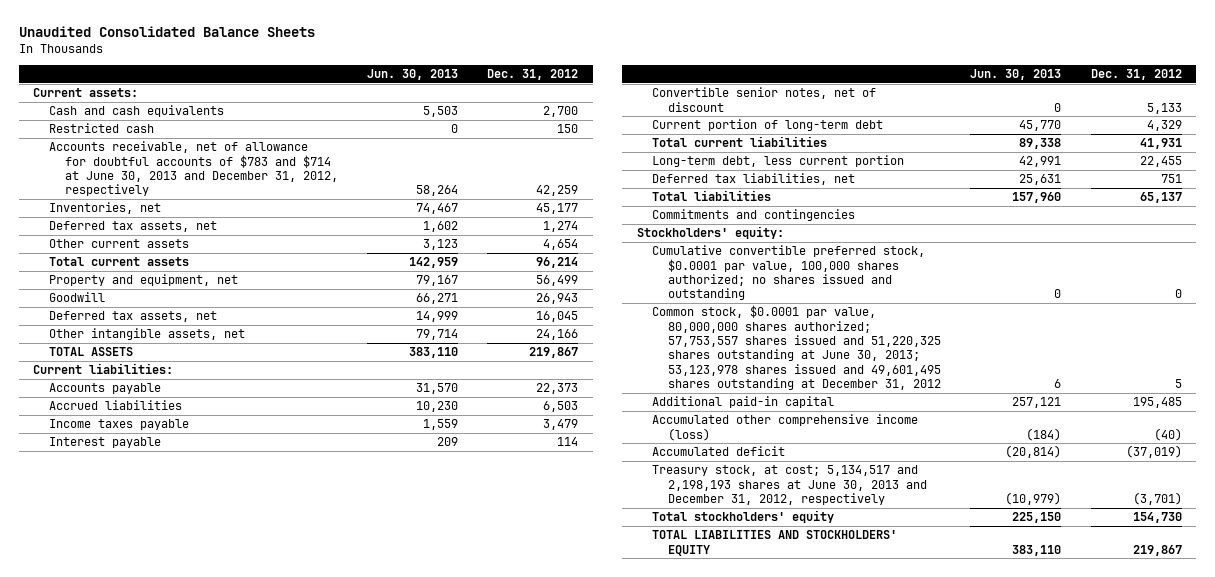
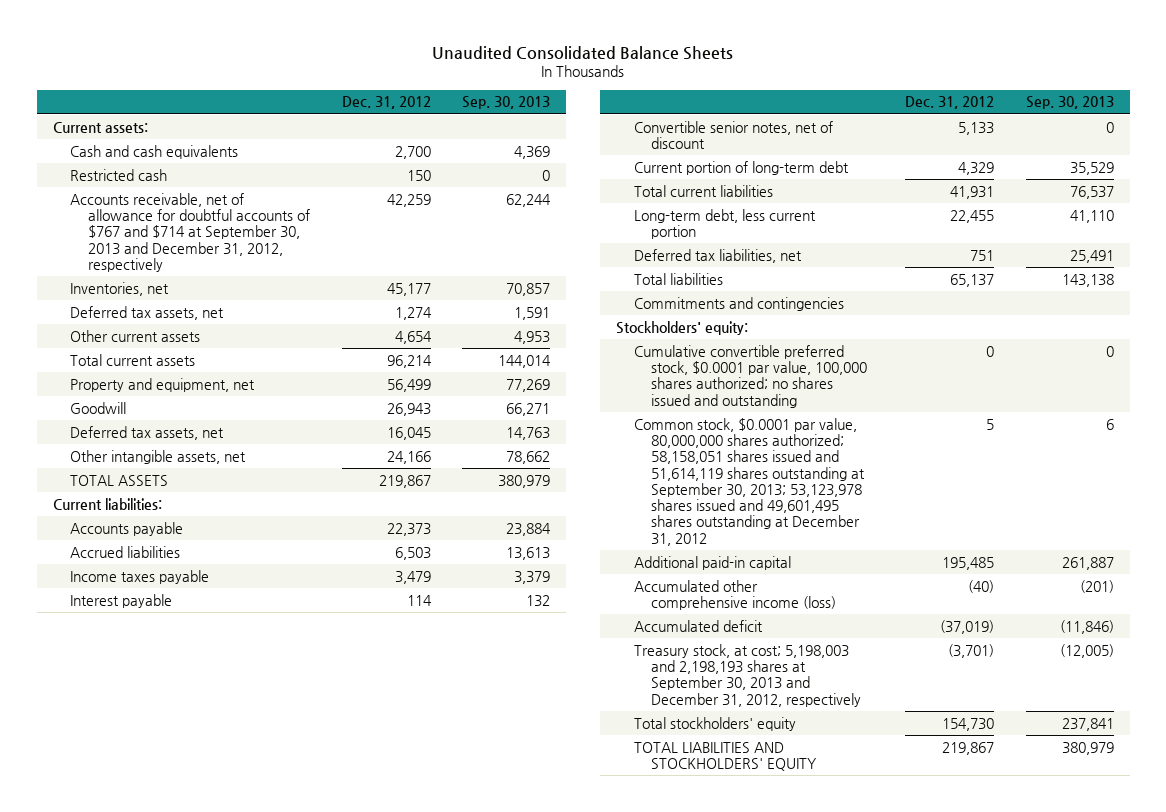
[366,68,458,80] Jun. 30, 2013 -> none
none -> [462,96,551,110] Sep. 30, 2013
[48,141,338,197] Accounts receivable, net of allowance for doubtful accounts of $783 and $714 at June 30, 2013 and December 31, 2012, respectively -> [70,192,310,272] Accounts receivable, net of allowance for doubtful accounts of $767 and $714 at September 30, 2013 and December 31, 2012, respectively
[652,305,942,391] Common stock, $0.0001 par value, 80,000,000 shares authorized; 57,753,557 shares issued and 51,220,325 shares outstanding at June 30, 2013; 53,123,978 shares issued and 49,601,495 shares outstanding at December 31, 2012 -> [633,417,866,546] Common stock, $0.0001 par value, 80,000,000 shares authorized; 58,158,051 shares issued and 51,614,119 shares outstanding at September 30, 2013; 53,123,978 shares issued and 49,601,495 shares outstanding at December 31, 2012
[652,465,928,506] Treasury stock, at cost; 5,134,517 and 2,198,193 shares at June 30, 2013 and December 31, 2012, respectively -> [633,643,862,707] Treasury stock, at cost; 5,198,003 and 2,198,193 shares at September 30, 2013 and December 31, 2012, respectively

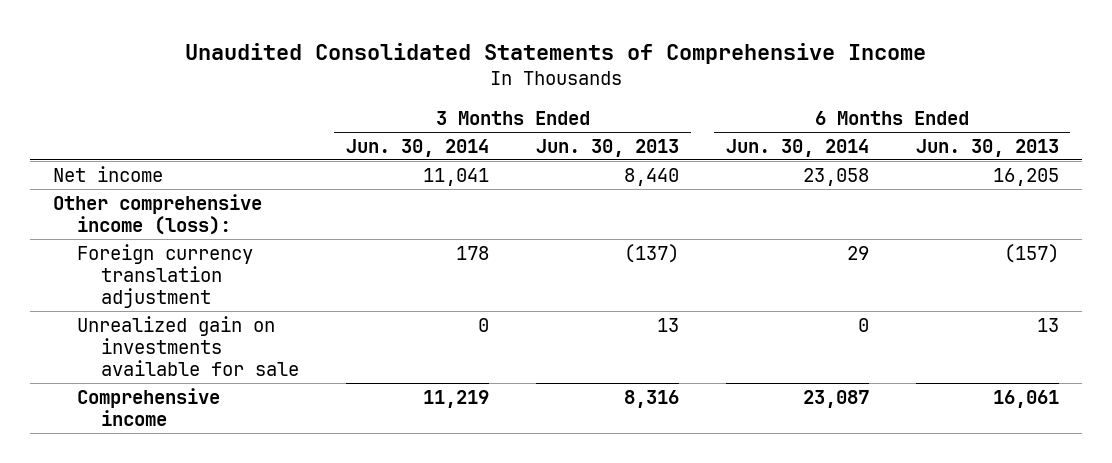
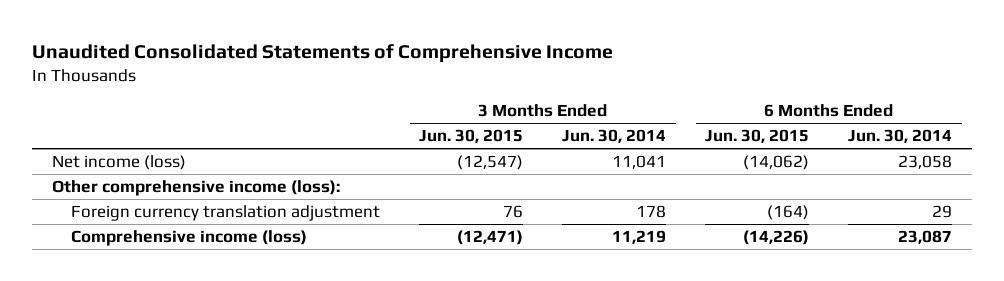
[535,139,679,158] Jun. 30, 2013 -> none
[915,139,1059,158] Jun. 30, 2013 -> none
none -> [419,129,524,144] Jun. 30, 2015
none -> [705,129,810,144] Jun. 30, 2015
[53,165,164,182] Net income -> [51,155,186,171] Net income (loss)
[77,315,300,377] Unrealized gain on investments available for sale -> none
[77,387,221,426] Comprehensive income -> [71,230,308,247] Comprehensive income (loss)

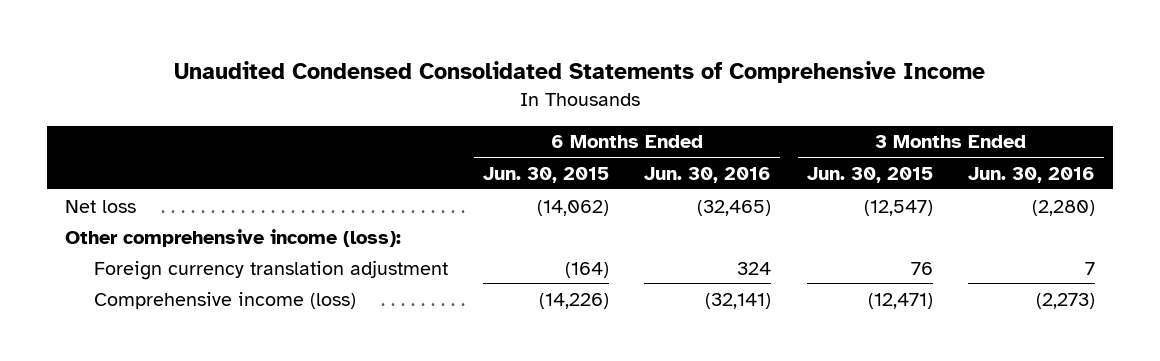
[32,44,614,64] Unaudited Consolidated Statements of Comprehensive Income -> [174,60,986,83] Unaudited Condensed Consolidated Statements of Comprehensive Income
[562,129,667,144] Jun. 30, 2014 -> none
[848,129,953,144] Jun. 30, 2014 -> none
none -> [644,166,772,183] Jun. 30, 2016
none -> [967,166,1095,183] Jun. 30, 2016
[51,155,186,171] Net income (loss) -> [65,199,137,213] Net loss

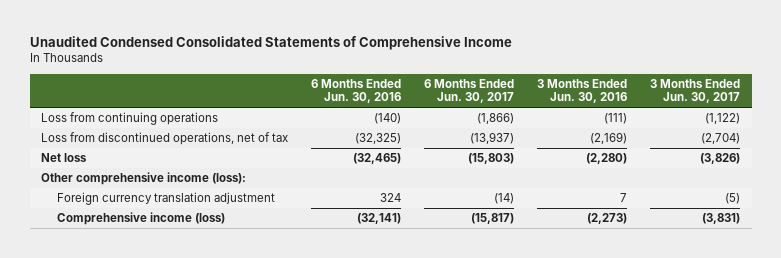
[483,166,610,183] Jun. 30, 2015 -> none
[806,166,933,183] Jun. 30, 2015 -> none
none -> [424,78,515,104] 6 Months Ended Jun. 30, 2017
none -> [650,78,741,104] 3 Months Ended Jun. 30, 2017
none -> [41,112,219,126] Loss from continuing operations
none -> [41,132,289,146] Loss from discontinued operations, net of tax

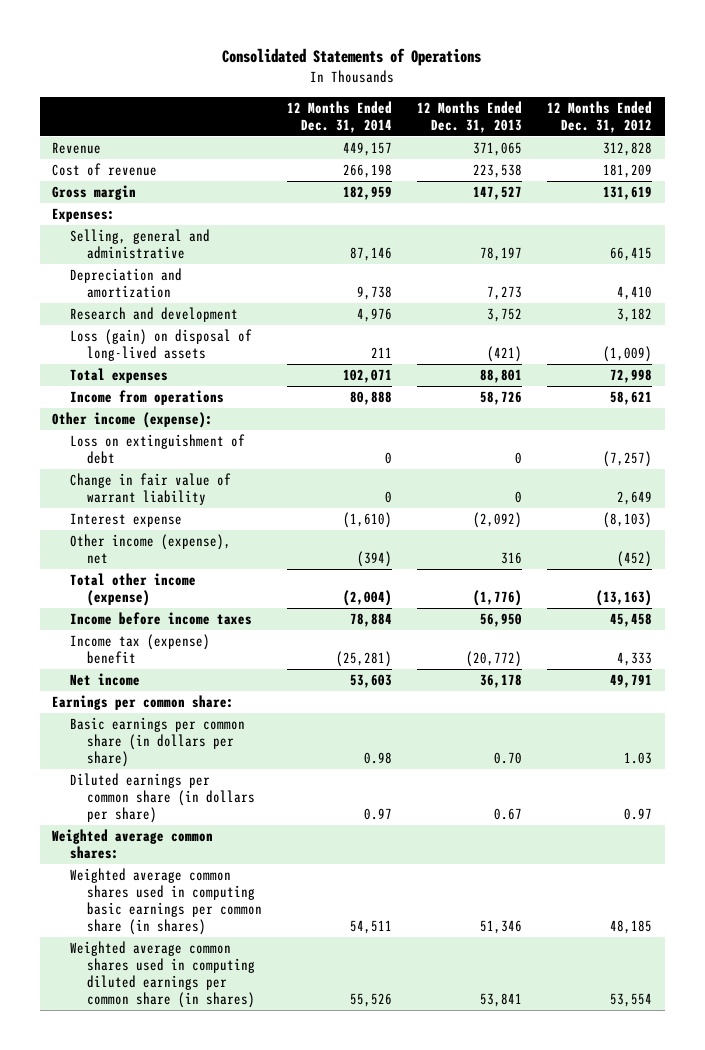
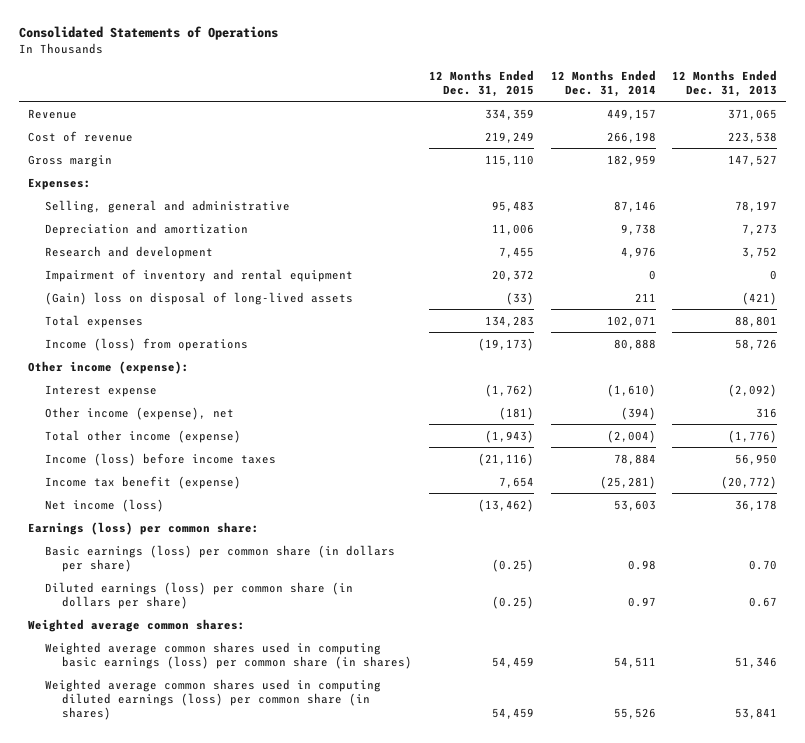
[547,100,653,133] 12 Months Ended Dec. 31, 2012 -> none
none -> [428,69,534,97] 12 Months Ended Dec. 31, 2015
none -> [44,268,353,282] Impairment of inventory and rental equipment
[69,329,252,362] Loss (gain) on disposal of long-lived assets -> [44,291,353,305] (Gain) loss on disposal of long-lived assets
[69,390,224,406] Income from operations -> [44,337,248,351] Income (loss) from operations
[69,434,245,465] Loss on extinguishment of debt -> none
[69,473,231,506] Change in fair value of warrant liability -> none
[69,612,252,626] Income before income taxes -> [44,452,276,466] Income (loss) before income taxes
[69,634,210,665] Income tax (expense) benefit -> [44,475,241,489] Income tax benefit (expense)
[69,673,140,687] Net income -> [44,498,164,512] Net income (loss)
[52,695,235,711] Earnings per common share: -> [27,521,259,535] Earnings (loss) per common share:
[69,717,245,768] Basic earnings per common share (in dollars per share) -> [44,544,395,572] Basic earnings (loss) per common share (in dollars per share)
[69,773,256,824] Diluted earnings per common share (in dollars per share) -> [44,581,353,609] Diluted earnings (loss) per common share (in dollars per share)
[69,868,263,936] Weighted average common shares used in computing basic earnings per common share (in shares) -> [44,641,413,669] Weighted average common shares used in computing basic earnings (loss) per common share (in shares)
[69,941,256,1009] Weighted average common shares used in computing diluted earnings per common share (in shares) -> [44,678,381,720] Weighted average common shares used in computing diluted earnings (loss) per common share (in shares)

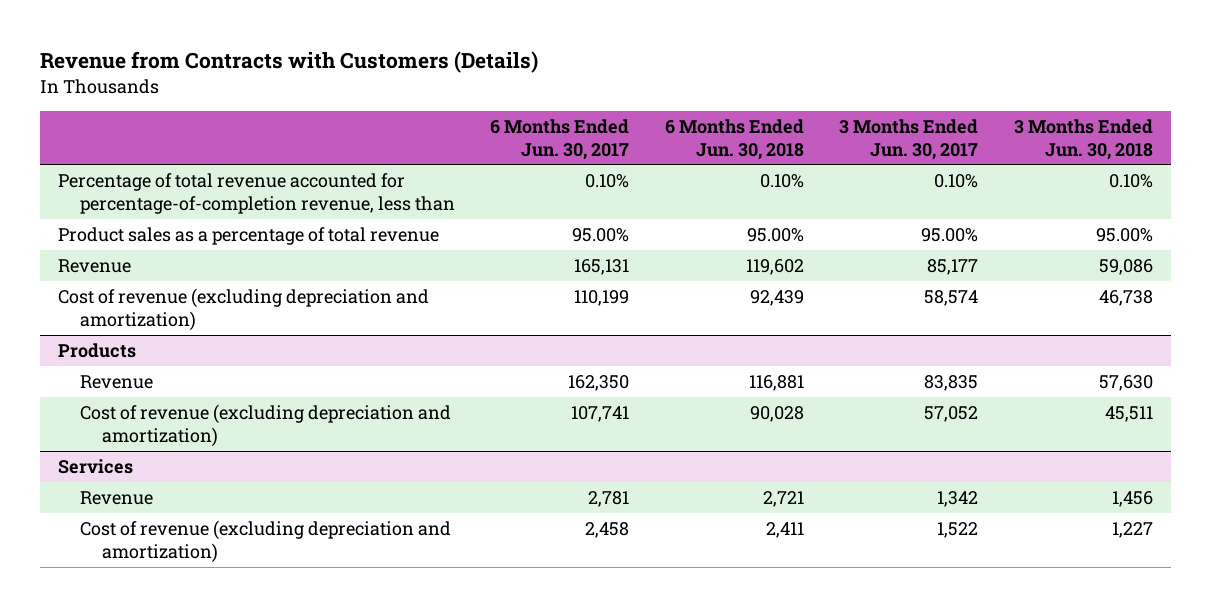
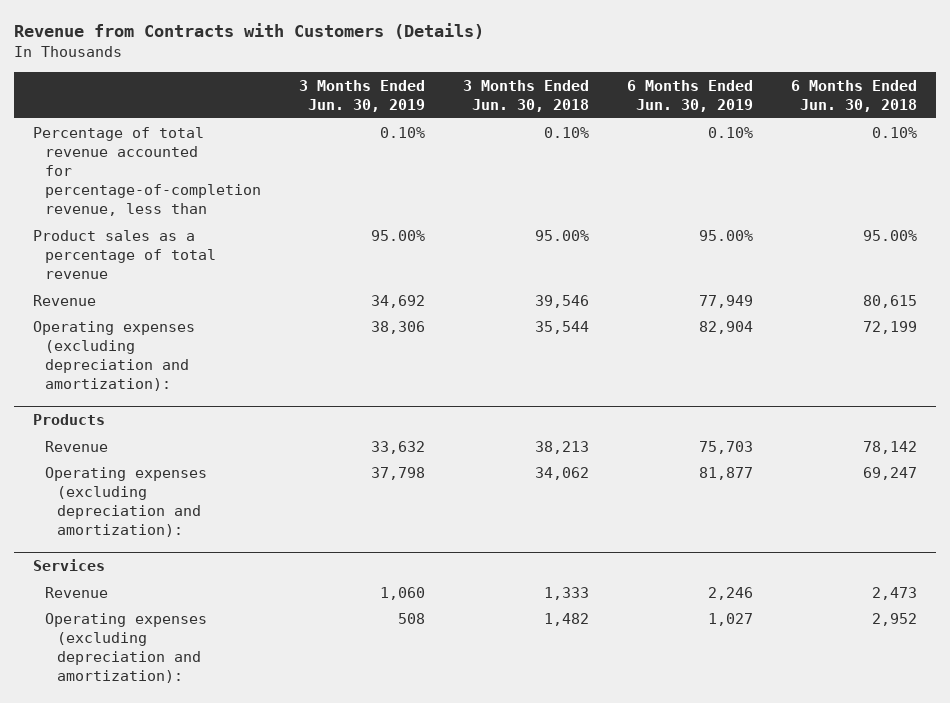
[490,118,630,160] 6 Months Ended Jun. 30, 2017 -> none
[839,118,979,160] 3 Months Ended Jun. 30, 2017 -> none
none -> [299,79,426,112] 3 Months Ended Jun. 30, 2019
none -> [627,79,754,112] 6 Months Ended Jun. 30, 2019
[745,258,804,275] 119,602 -> [863,294,918,308] 80,615
[1098,258,1153,275] 59,086 -> [535,294,590,308] 39,546
[57,287,429,331] Cost of revenue (excluding depreciation and amortization) -> [33,320,196,392] Operating expenses (excluding depreciation and amortization):
[749,289,804,306] 92,439 -> [863,320,918,334] 72,199
[1098,289,1153,306] 46,738 -> [535,320,590,334] 35,544
[748,374,804,391] 116,881 -> [863,440,918,454] 78,142
[1098,374,1153,391] 57,630 -> [535,440,590,454] 38,213
[79,403,451,447] Cost of revenue (excluding depreciation and amortization) -> [45,466,208,538] Operating expenses (excluding depreciation and amortization):
[749,405,804,422] 90,028 -> [863,466,918,480] 69,247
[1104,405,1153,422] 45,511 -> [535,466,590,480] 34,062
[762,490,804,507] 2,721 -> [872,586,918,600] 2,473
[1111,490,1153,507] 1,456 -> [544,586,590,600] 1,333
[79,519,451,563] Cost of revenue (excluding depreciation and amortization) -> [45,612,208,684] Operating expenses (excluding depreciation and amortization):
[765,521,804,538] 2,411 -> [872,612,918,626] 2,952
[1111,521,1153,538] 1,227 -> [544,612,590,626] 1,482

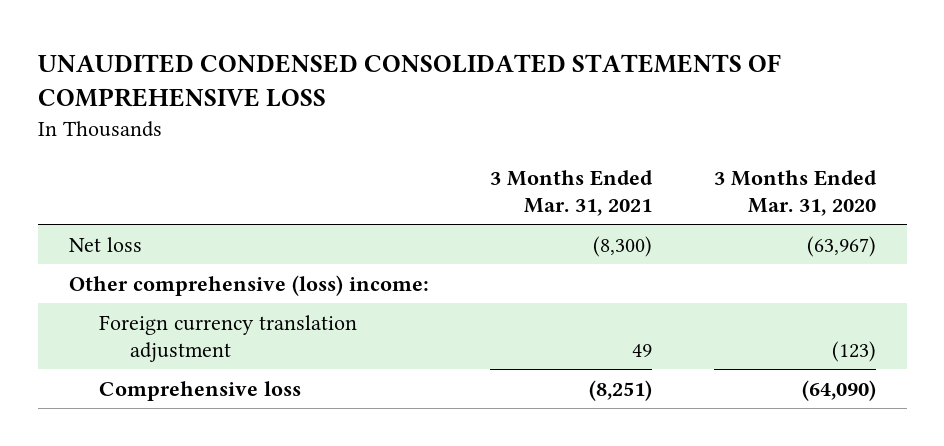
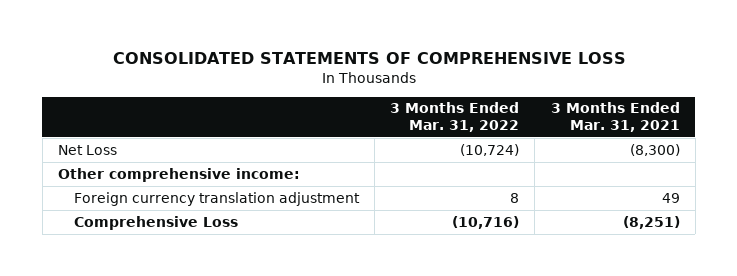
[37,53,781,108] UNAUDITED CONDENSED CONSOLIDATED STATEMENTS OF COMPREHENSIVE LOSS -> [112,51,626,64] CONSOLIDATED STATEMENTS OF COMPREHENSIVE LOSS
[713,169,877,216] 3 Months Ended Mar. 31, 2020 -> none
none -> [390,102,520,132] 3 Months Ended Mar. 31, 2022
[68,236,142,252] Net loss -> [57,144,117,155] Net Loss
[68,274,429,296] Other comprehensive (loss) income: -> [57,167,300,182] Other comprehensive income:
[99,380,302,401] Comprehensive loss -> [73,215,238,230] Comprehensive Loss

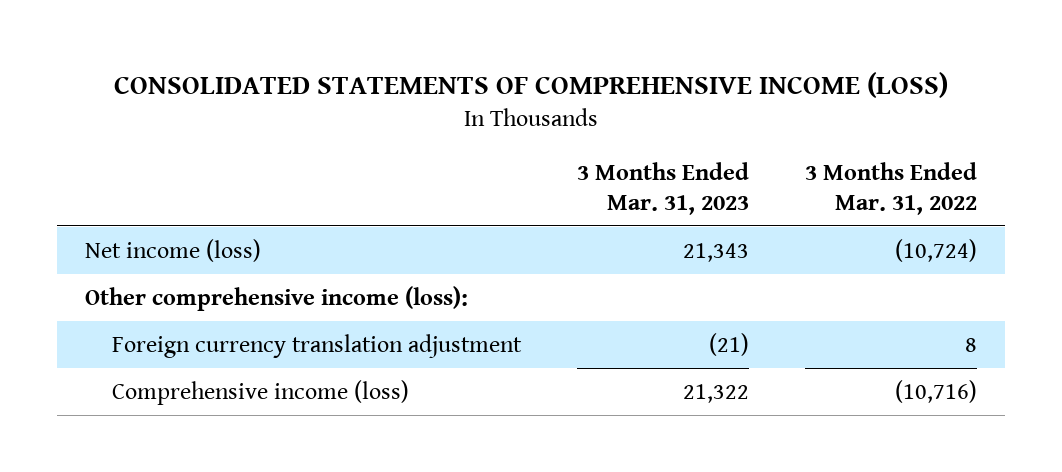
[112,51,626,64] CONSOLIDATED STATEMENTS OF COMPREHENSIVE LOSS -> [113,71,948,98] CONSOLIDATED STATEMENTS OF COMPREHENSIVE INCOME (LOSS)
[550,102,680,132] 3 Months Ended Mar. 31, 2021 -> none
none -> [577,162,750,215] 3 Months Ended Mar. 31, 2023
[57,144,117,155] Net Loss -> [84,238,261,262] Net income (loss)
[57,167,300,182] Other comprehensive income: -> [84,285,468,311] Other comprehensive income (loss):
[73,215,238,230] Comprehensive Loss -> [111,379,409,405] Comprehensive income (loss)

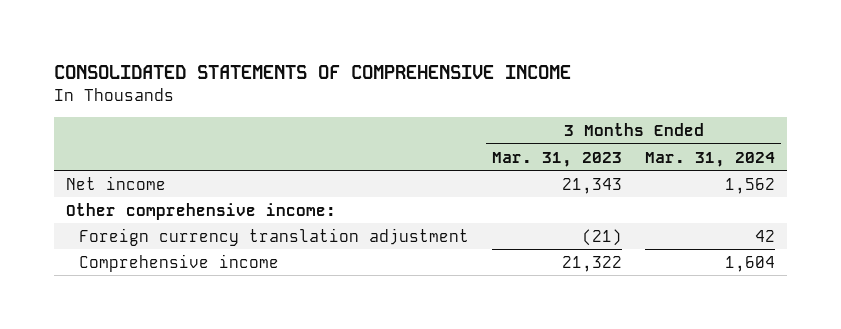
[113,71,948,98] CONSOLIDATED STATEMENTS OF COMPREHENSIVE INCOME (LOSS) -> [54,65,572,80] CONSOLIDATED STATEMENTS OF COMPREHENSIVE INCOME
[805,162,978,215] 3 Months Ended Mar. 31, 2022 -> none
none -> [645,151,776,167] Mar. 31, 2024
[84,238,261,262] Net income (loss) -> [65,175,166,190] Net income
[84,285,468,311] Other comprehensive income (loss): -> [65,202,336,220] Other comprehensive income:
[111,379,409,405] Comprehensive income (loss) -> [78,253,279,272] Comprehensive income

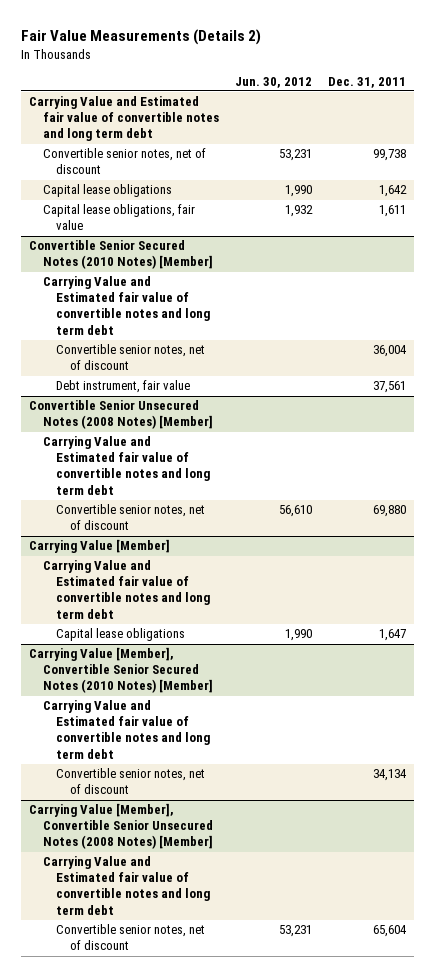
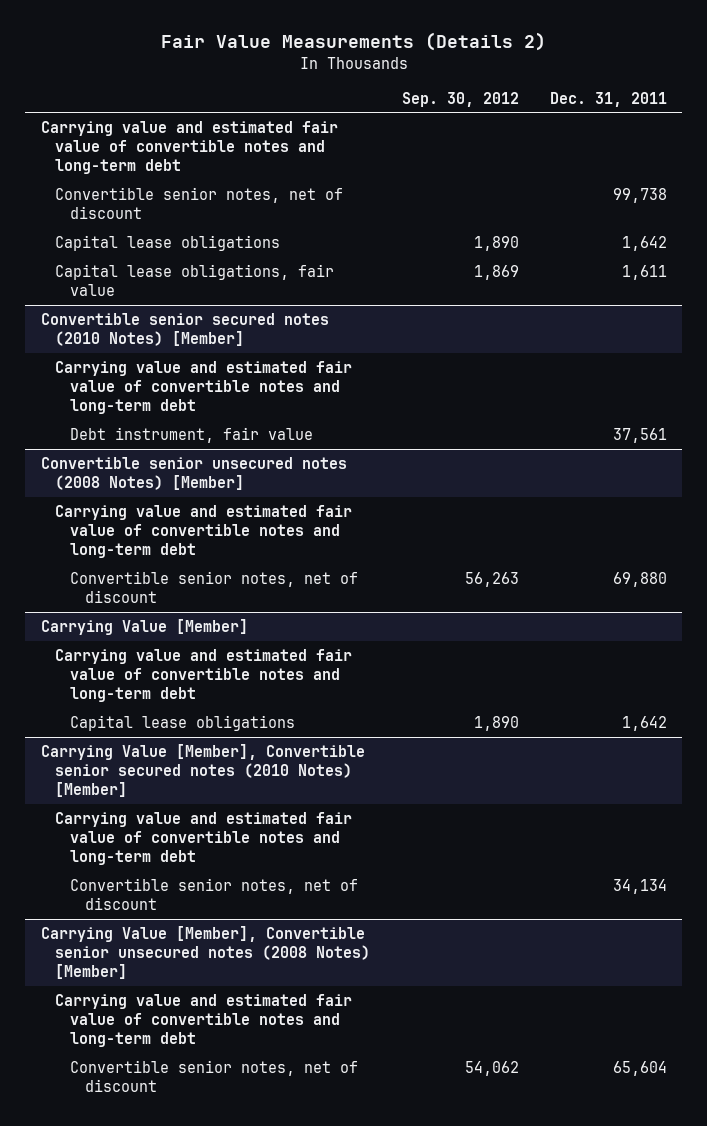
[234,76,312,88] Jun. 30, 2012 -> none
none -> [401,91,519,107] Sep. 30, 2012
[29,96,219,142] Carrying Value and Estimated fair value of convertible notes and long term debt -> [40,120,338,175] Carrying value and estimated fair value of convertible notes and long-term debt
[56,344,206,371] Convertible senior notes, net of discount -> none
[29,240,213,270] Convertible Senior Secured Notes (2010 Notes) [Member] -> [40,312,329,346] Convertible senior secured notes (2010 Notes) [Member]
[42,276,211,335] Carrying Value and Estimated fair value of convertible notes and long term debt -> [55,360,353,415] Carrying value and estimated fair value of convertible notes and long-term debt
[29,400,213,430] Convertible Senior Unsecured Notes (2008 Notes) [Member] -> [40,456,347,490] Convertible senior unsecured notes (2008 Notes) [Member]
[42,436,211,495] Carrying Value and Estimated fair value of convertible notes and long term debt -> [55,504,353,559] Carrying value and estimated fair value of convertible notes and long-term debt
[42,560,211,619] Carrying Value and Estimated fair value of convertible notes and long term debt -> [55,648,353,703] Carrying value and estimated fair value of convertible notes and long-term debt
[379,629,407,642] 1,647 -> [621,715,667,731] 1,642
[29,647,213,694] Carrying Value [Member], Convertible Senior Secured Notes (2010 Notes) [Member] -> [40,743,365,798] Carrying Value [Member], Convertible senior secured notes (2010 Notes) [Member]
[42,700,211,759] Carrying Value and Estimated fair value of convertible notes and long term debt -> [55,811,353,866] Carrying value and estimated fair value of convertible notes and long-term debt
[29,803,213,850] Carrying Value [Member], Convertible Senior Unsecured Notes (2008 Notes) [Member] -> [40,925,371,980] Carrying Value [Member], Convertible senior unsecured notes (2008 Notes) [Member]
[42,856,211,915] Carrying Value and Estimated fair value of convertible notes and long term debt -> [55,993,353,1048] Carrying value and estimated fair value of convertible notes and long-term debt

